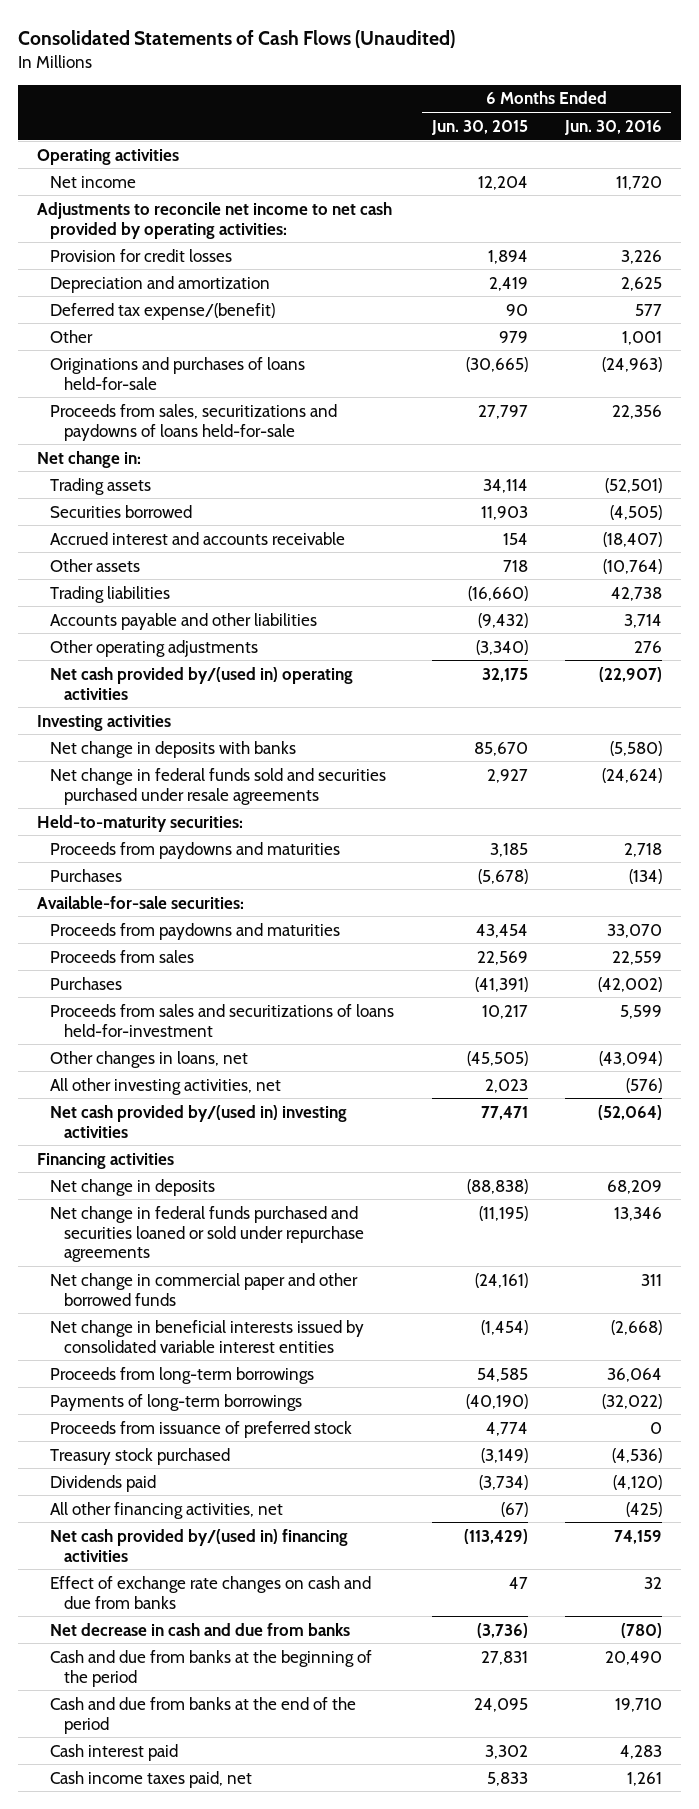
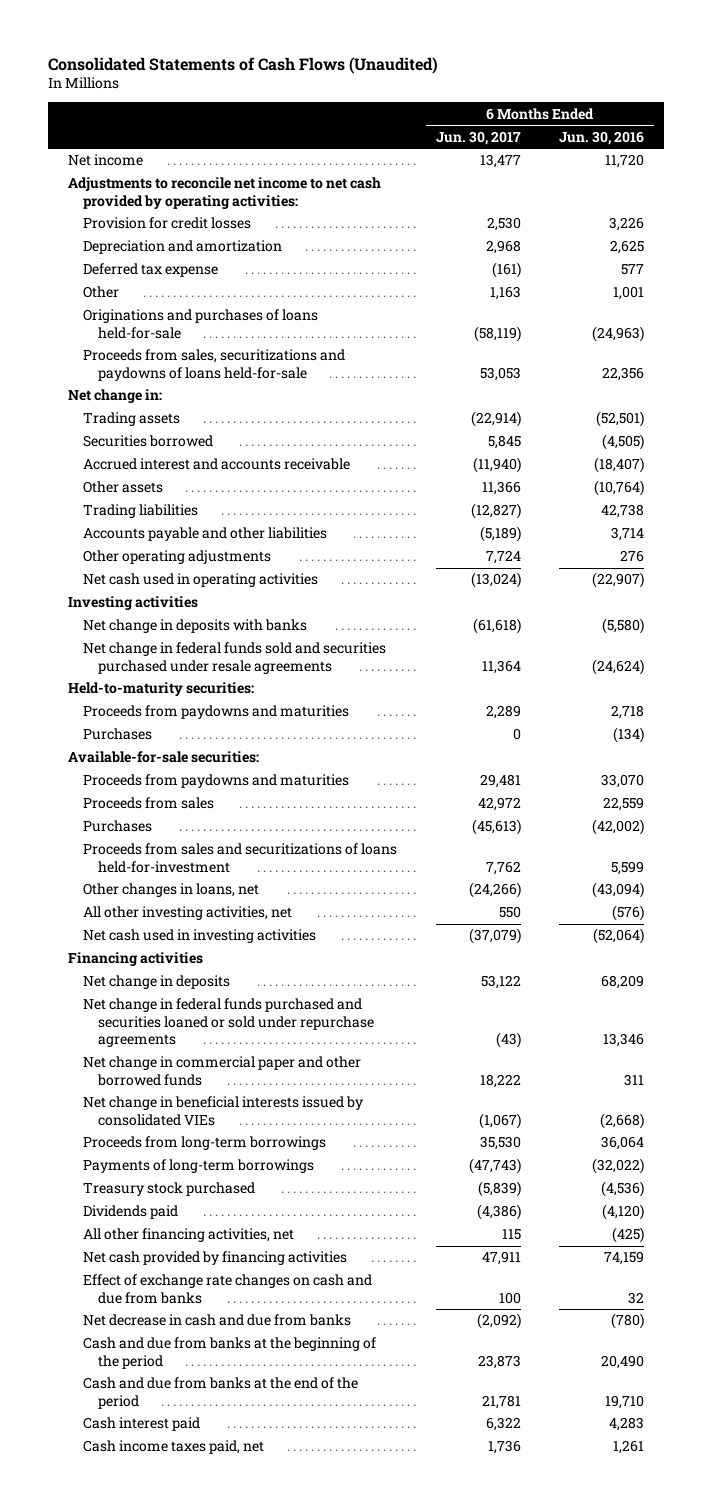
[430,119,528,135] Jun. 30, 2015 -> none
none -> [435,130,521,145] Jun. 30, 2017
[37,148,180,165] Operating activities -> none
[50,302,276,320] Deferred tax expense/(benefit) -> [82,263,218,278] Deferred tax expense
[50,666,354,700] Net cash provided by/(used in) operating activities -> [82,573,318,588] Net cash used in operating activities
[50,1104,348,1138] Net cash provided by/(used in) investing activities -> [82,929,316,944] Net cash used in investing activities
[50,1319,365,1353] Net change in beneficial interests issued by consolidated variable interest entities -> [82,1096,363,1126] Net change in beneficial interests issued by consolidated VIEs
[50,1420,353,1438] Proceeds from issuance of preferred stock -> none
[50,1528,349,1562] Net cash provided by/(used in) financing activities -> [82,1251,347,1266] Net cash provided by financing activities

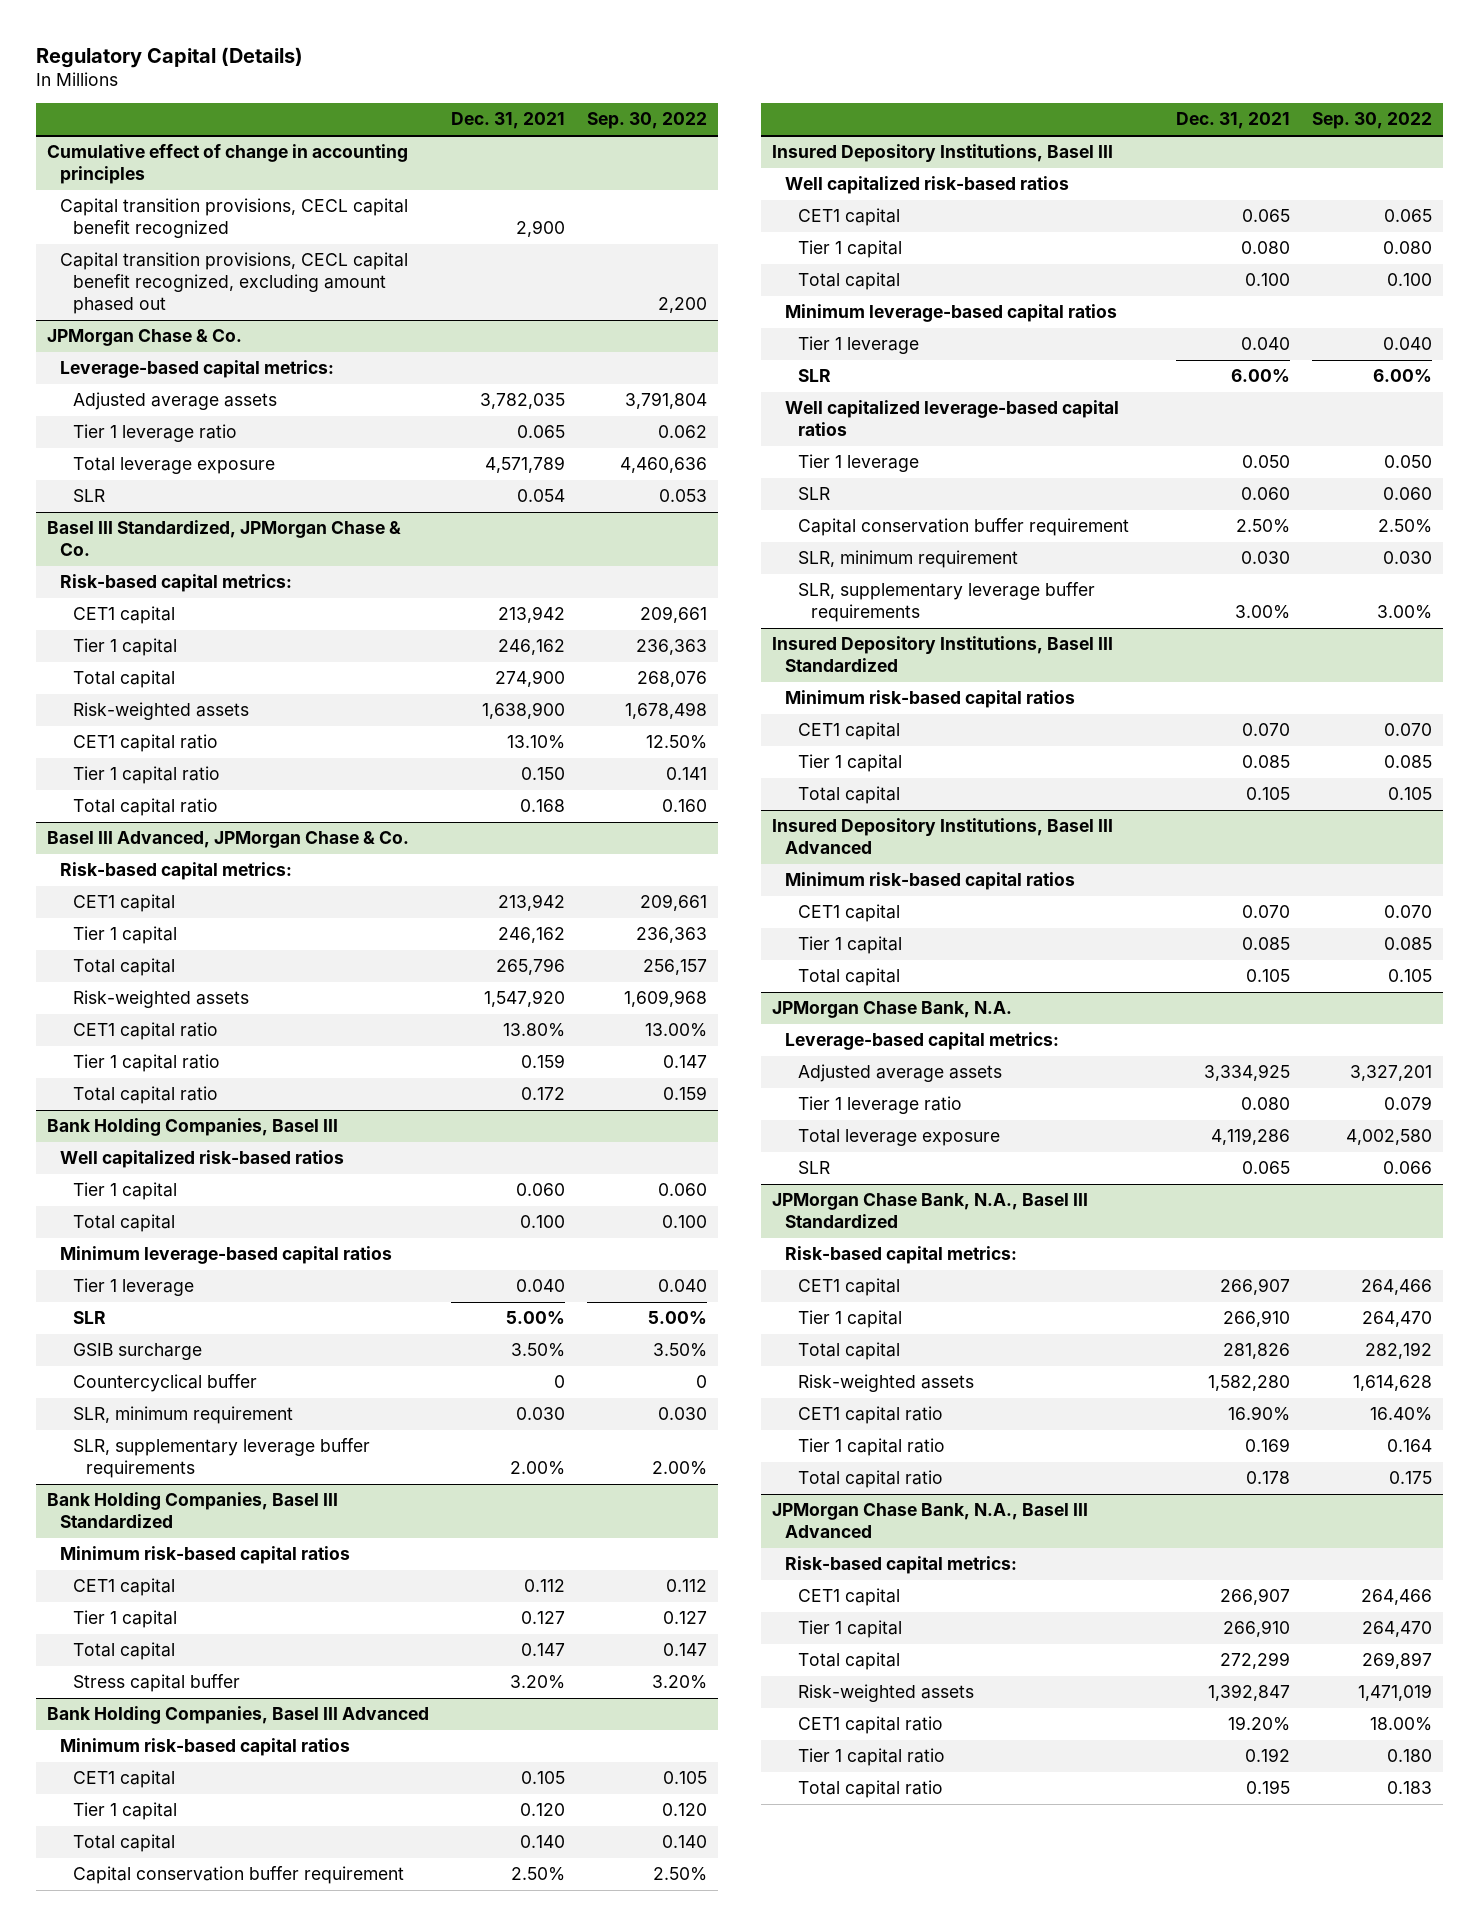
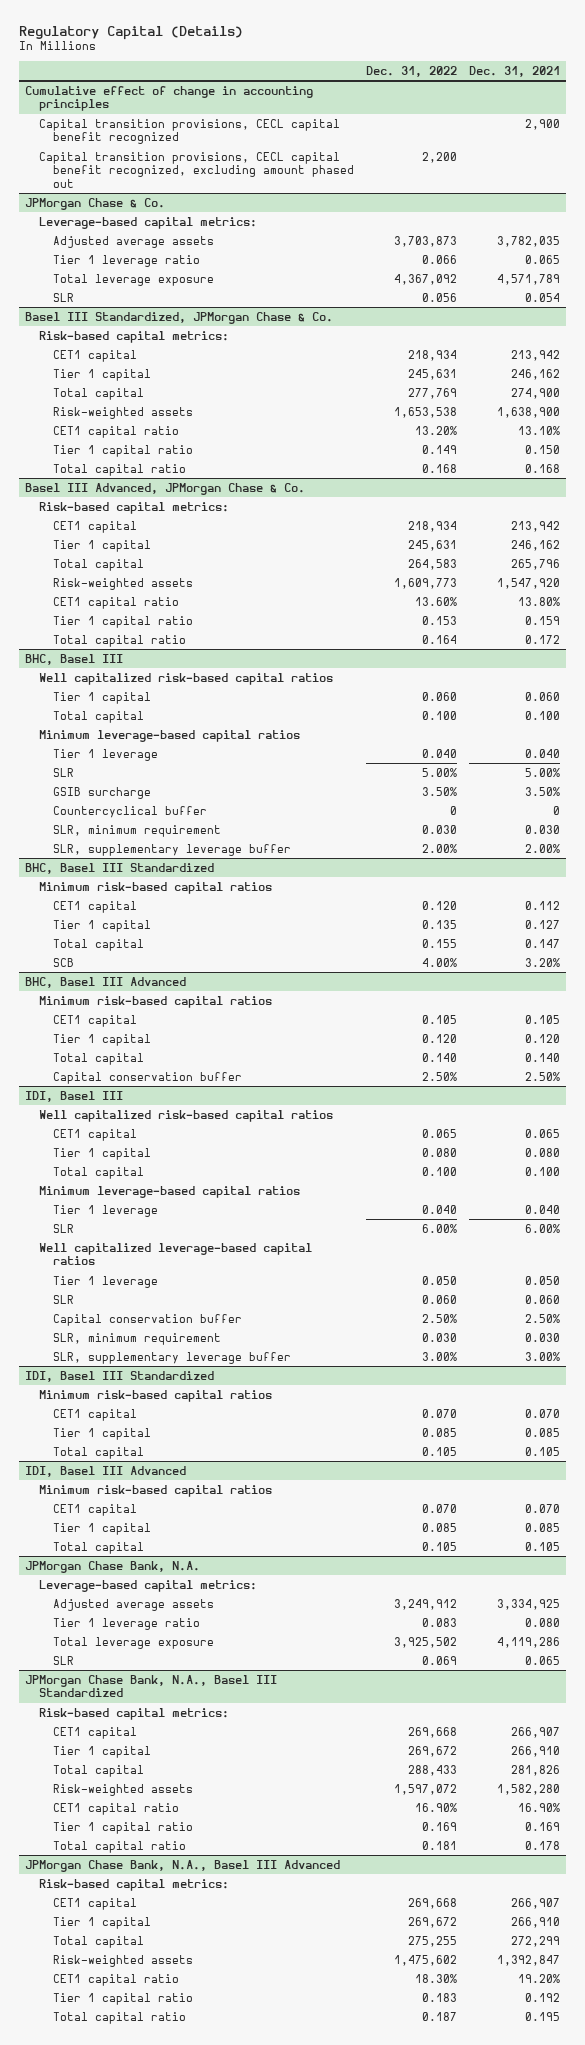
[586,112,707,130] Sep. 30, 2022 -> none
none -> [366,65,458,77] Dec. 31, 2022
[46,1118,338,1137] Bank Holding Companies, Basel III -> none
none -> [24,653,123,665] BHC, Basel III
[59,1150,344,1169] Well capitalized risk-based ratios -> [38,672,333,685] Well capitalized risk-based capital ratios
[46,1492,338,1529] Bank Holding Companies, Basel III Standardized -> none
[72,1438,370,1479] SLR, supplementary leverage buffer requirements -> [53,843,292,856] SLR, supplementary leverage buffer
none -> [24,862,214,874] BHC, Basel III Standardized
[46,1706,429,1725] Bank Holding Companies, Basel III Advanced -> none
[72,1674,240,1693] Stress capital buffer -> [53,957,75,967] SCB
none -> [24,976,186,988] BHC, Basel III Advanced
[771,144,1113,163] Insured Depository Institutions, Basel III -> none
[72,1866,404,1885] Capital conservation buffer requirement -> [53,1071,243,1084] Capital conservation buffer
none -> [24,1090,123,1102] IDI, Basel III
[784,176,1069,195] Well capitalized risk-based ratios -> [38,1109,333,1122] Well capitalized risk-based capital ratios
[797,518,1129,537] Capital conservation buffer requirement -> [53,1313,243,1326] Capital conservation buffer
[771,636,1113,673] Insured Depository Institutions, Basel III Standardized -> none
[797,582,1095,623] SLR, supplementary leverage buffer requirements -> [53,1351,292,1364] SLR, supplementary leverage buffer
none -> [24,1370,214,1382] IDI, Basel III Standardized
[771,818,1113,855] Insured Depository Institutions, Basel III Advanced -> none
none -> [24,1465,186,1477] IDI, Basel III Advanced

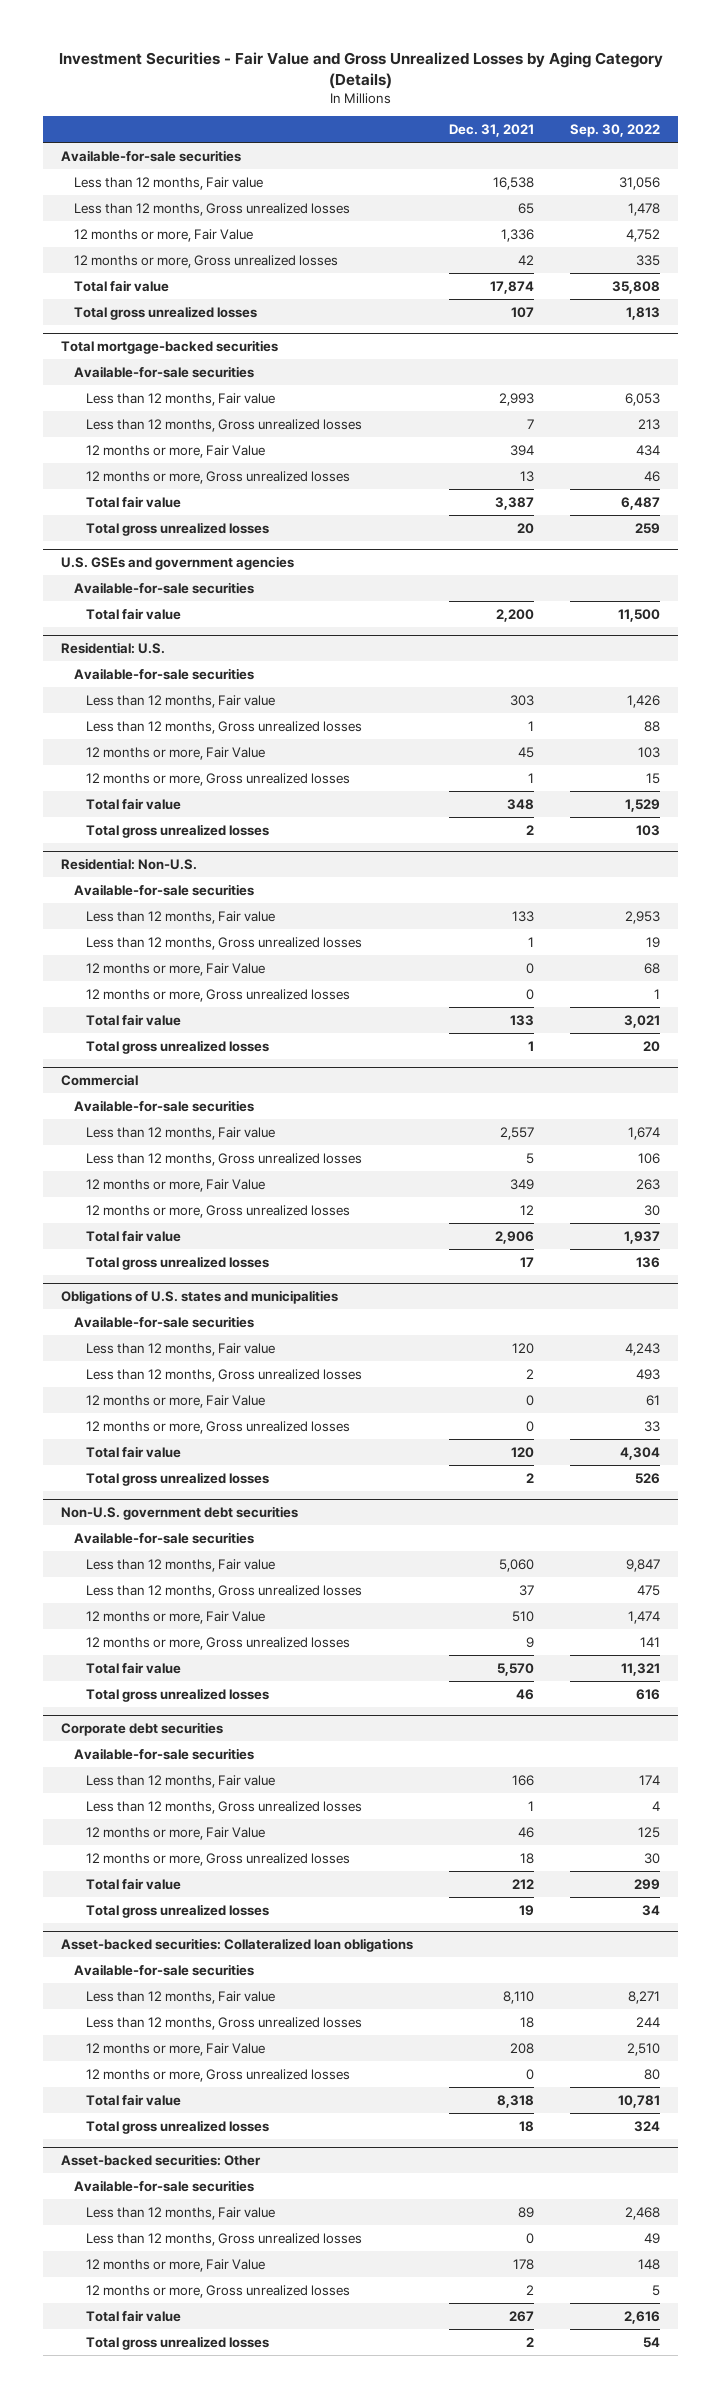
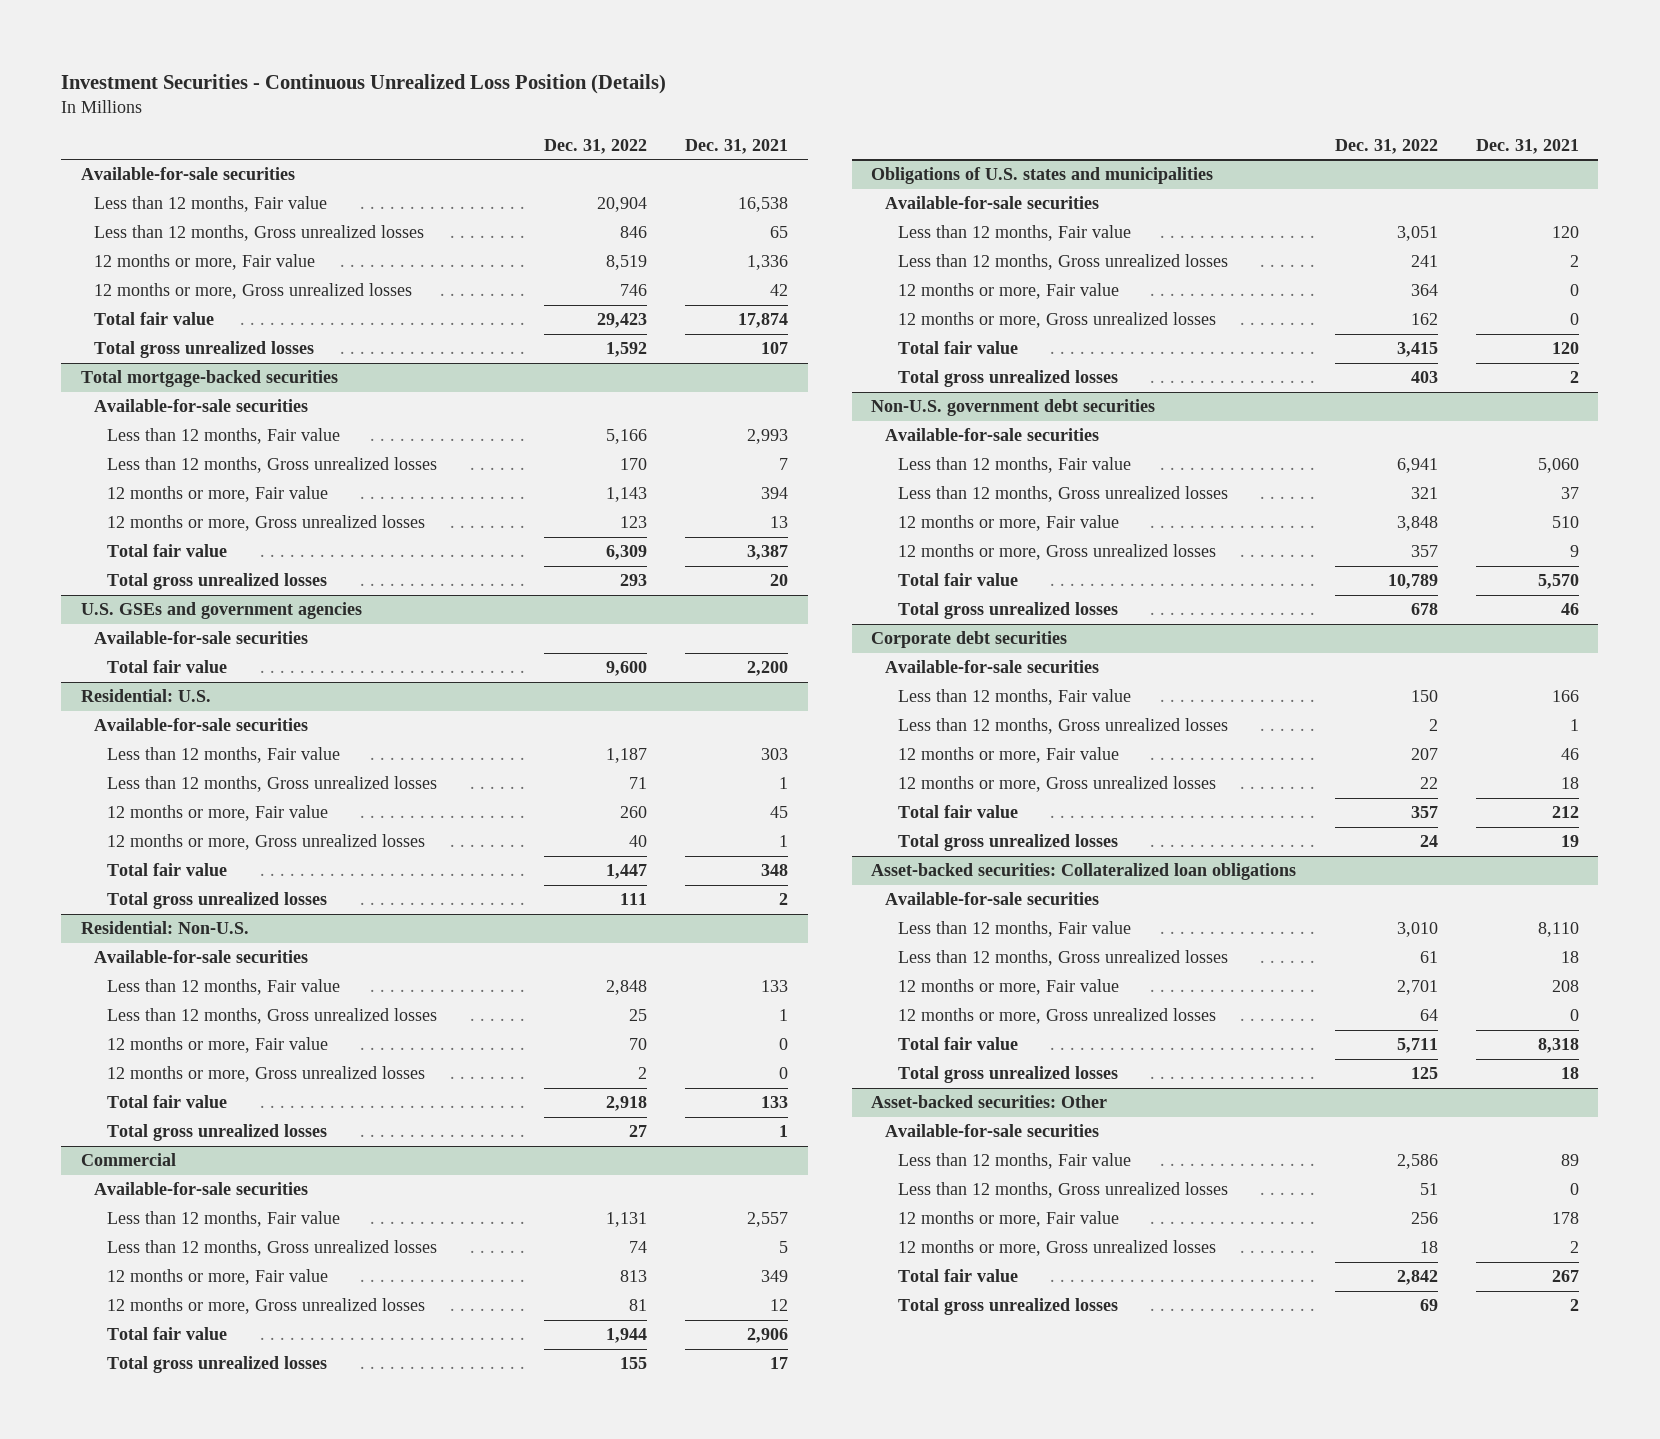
[58,52,663,89] Investment Securities - Fair Value and Gross Unrealized Losses by Aging Category (Details) -> [61,73,667,94] Investment Securities - Continuous Unrealized Loss Position (Details)
[569,123,660,137] Sep. 30, 2022 -> none
none -> [544,138,648,154] Dec. 31, 2022
[73,228,253,242] 12 months or more, Fair Value -> [93,254,315,271] 12 months or more, Fair value
[86,444,266,458] 12 months or more, Fair Value -> [107,486,329,503] 12 months or more, Fair value
[86,746,266,760] 12 months or more, Fair Value -> [107,805,329,822] 12 months or more, Fair value
[86,962,266,976] 12 months or more, Fair Value -> [107,1037,329,1054] 12 months or more, Fair value
[86,1178,266,1192] 12 months or more, Fair Value -> [107,1269,329,1286] 12 months or more, Fair value
[86,1394,266,1408] 12 months or more, Fair Value -> [897,283,1119,300] 12 months or more, Fair value
[86,1610,266,1624] 12 months or more, Fair Value -> [897,515,1119,532] 12 months or more, Fair value
[86,1826,266,1840] 12 months or more, Fair Value -> [897,747,1119,764] 12 months or more, Fair value
[86,2042,266,2056] 12 months or more, Fair Value -> [897,979,1119,996] 12 months or more, Fair value
[86,2258,266,2272] 12 months or more, Fair Value -> [897,1211,1119,1228] 12 months or more, Fair value

